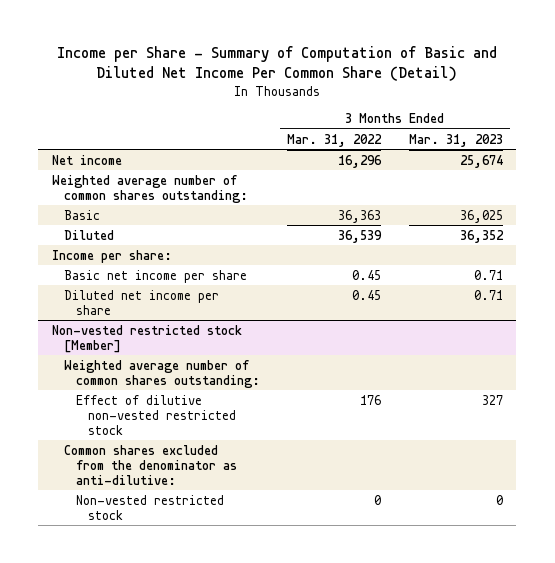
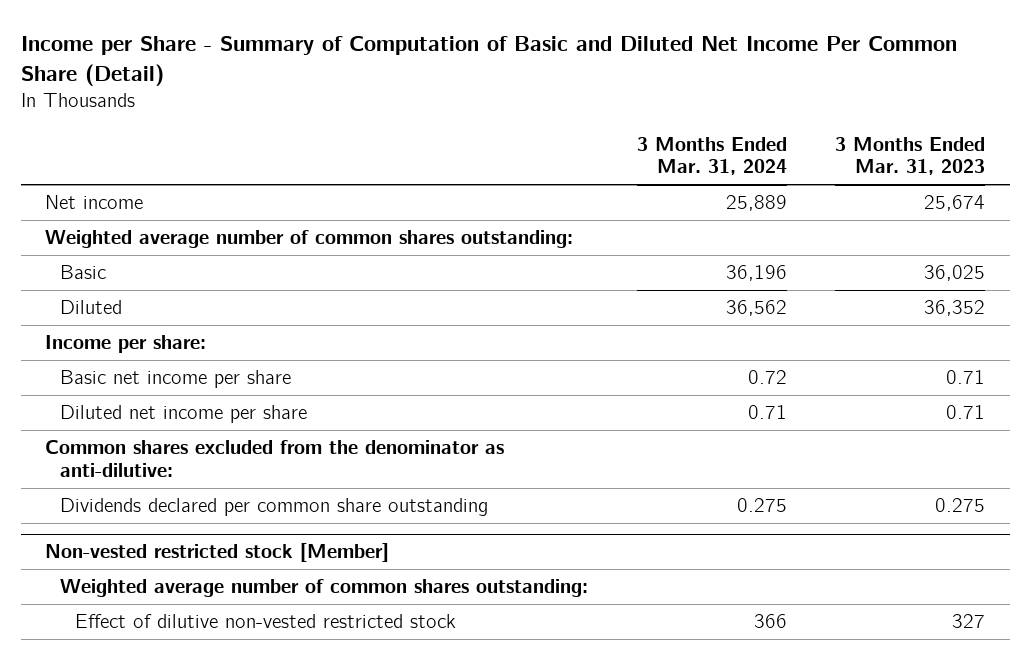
[287,133,383,147] Mar. 31, 2022 -> none
none -> [636,136,787,176] 3 Months Ended Mar. 31, 2024
none -> [45,440,505,477] Common shares excluded from the denominator as anti-dilutive:
none -> [60,498,489,517] Dividends declared per common share outstanding
[63,444,237,485] Common shares excluded from the denominator as anti-dilutive: -> none
[75,494,224,520] Non-vested restricted stock -> none

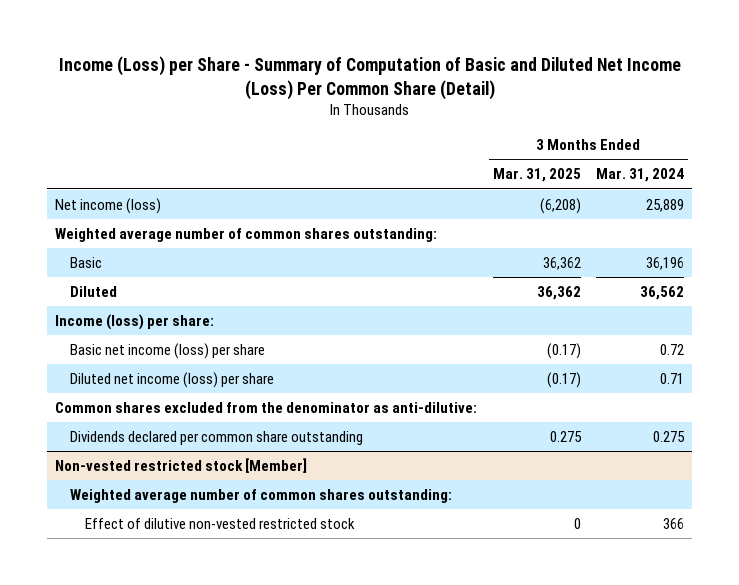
[21,36,958,87] Income per Share - Summary of Computation of Basic and Diluted Net Income Per Common Share (Detail) -> [58,55,681,100] Income (Loss) per Share - Summary of Computation of Basic and Diluted Net Income (Loss) Per Common Share (Detail)
[835,136,986,176] 3 Months Ended Mar. 31, 2023 -> none
none -> [492,168,581,183] Mar. 31, 2025
[45,195,144,210] Net income -> [54,197,161,214] Net income (loss)
[45,335,207,354] Income per share: -> [54,313,214,330] Income (loss) per share:
[60,370,292,389] Basic net income per share -> [69,342,265,359] Basic net income (loss) per share
[60,405,308,424] Diluted net income per share -> [69,371,274,388] Diluted net income (loss) per share

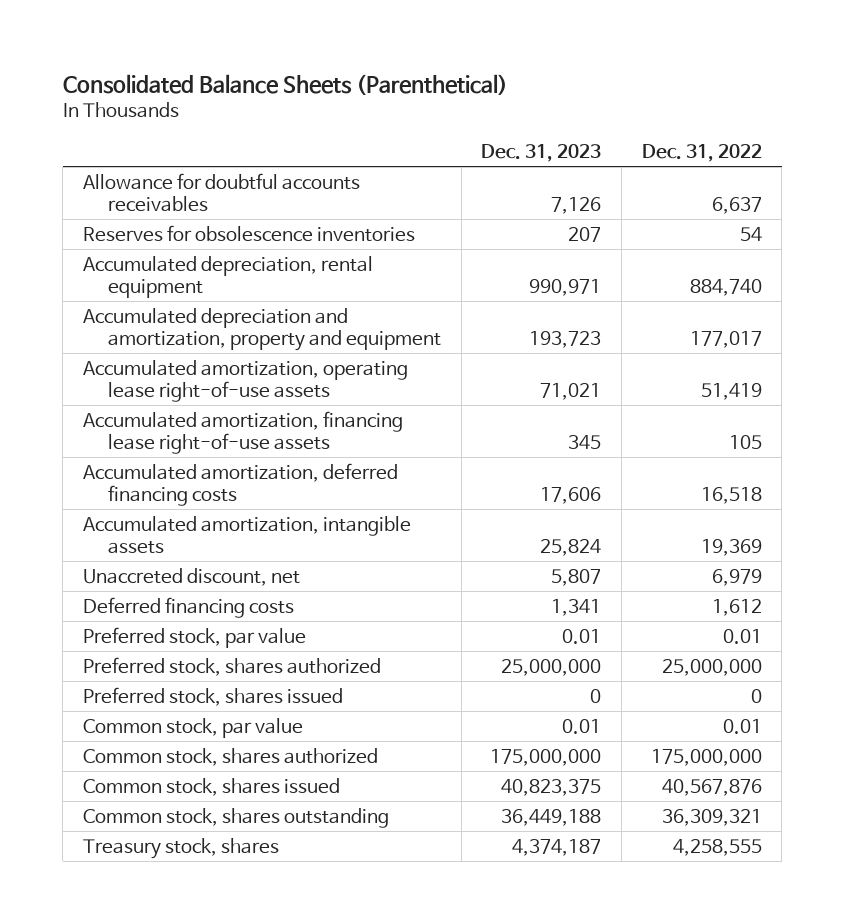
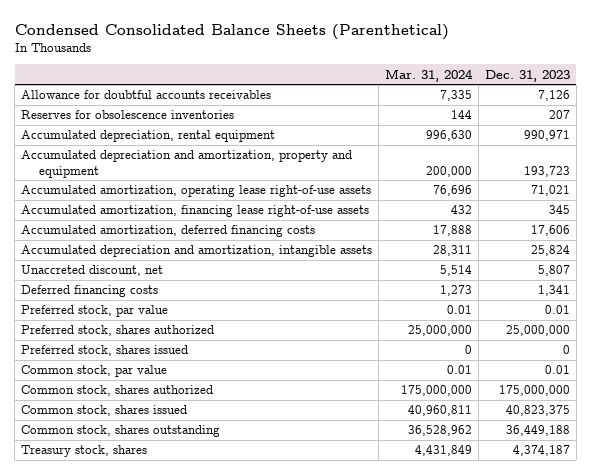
[62,73,508,95] Consolidated Balance Sheets (Parenthetical) -> [14,23,449,40] Condensed Consolidated Balance Sheets (Parenthetical)
[641,144,762,163] Dec. 31, 2022 -> none
none -> [385,68,474,82] Mar. 31, 2024
[82,515,411,554] Accumulated amortization, intangible assets -> [21,245,373,258] Accumulated depreciation and amortization, intangible assets

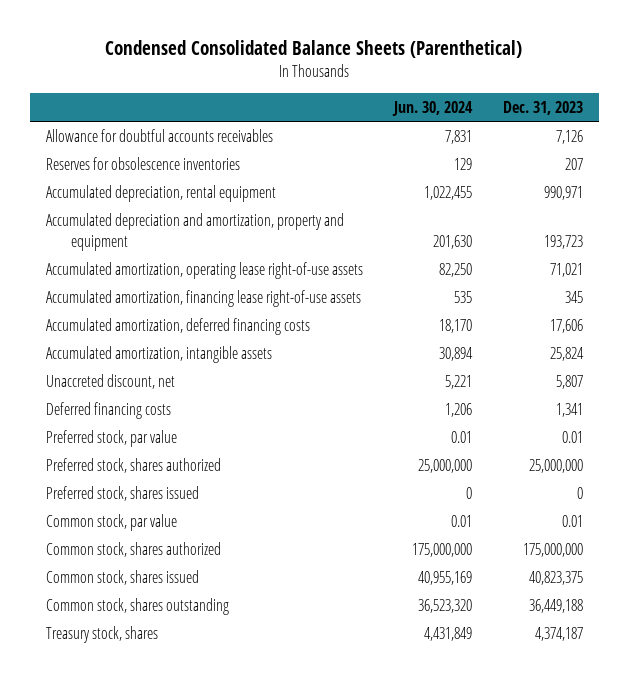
[385,68,474,82] Mar. 31, 2024 -> none
none -> [391,101,473,117] Jun. 30, 2024
[21,245,373,258] Accumulated depreciation and amortization, intangible assets -> [45,345,272,363] Accumulated amortization, intangible assets

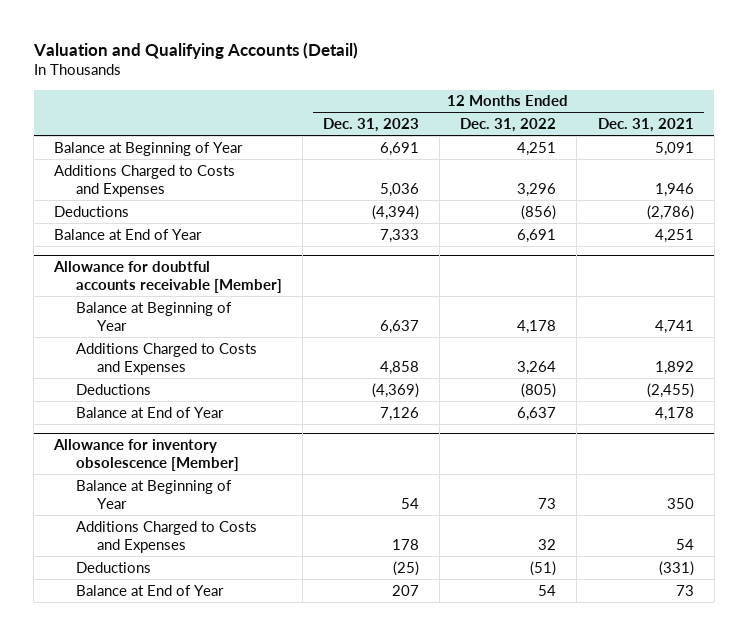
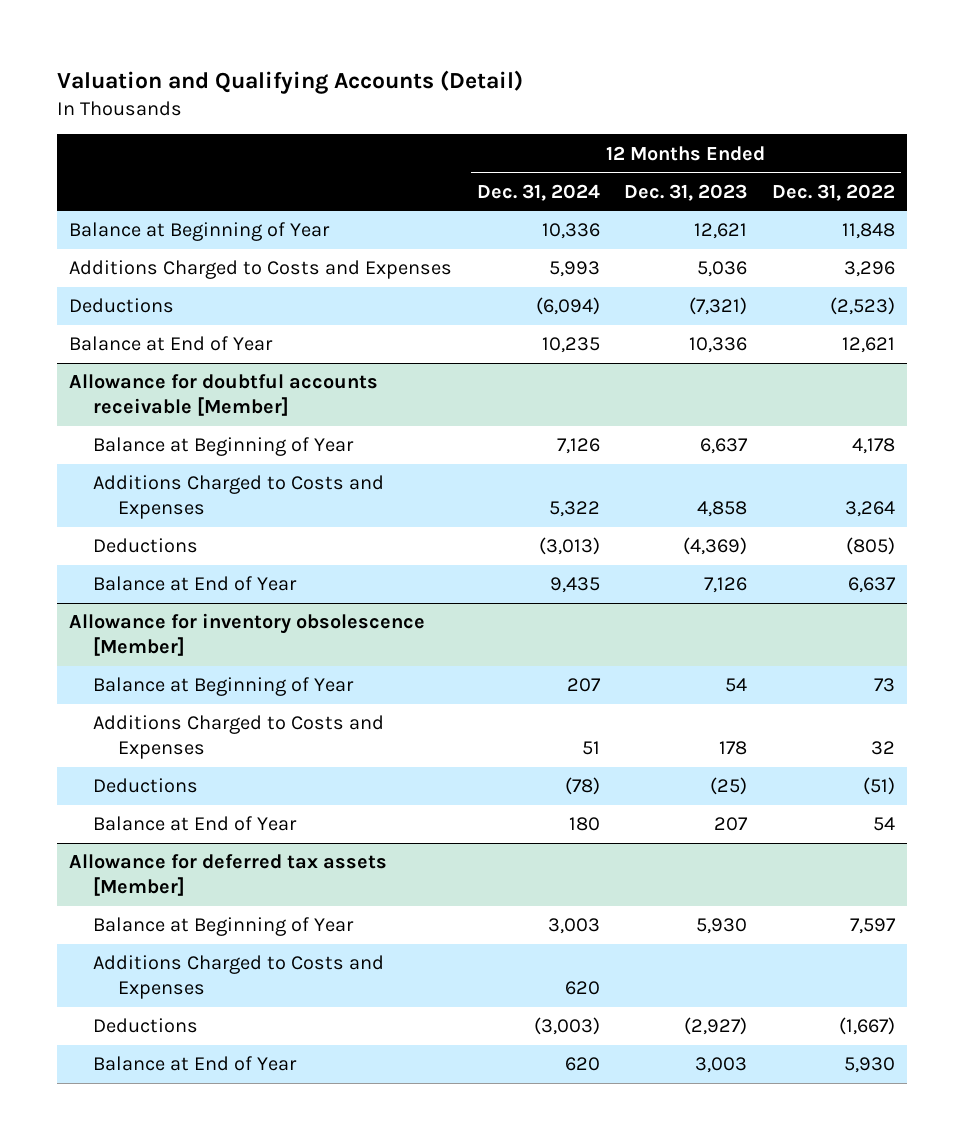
[597,117,694,132] Dec. 31, 2021 -> none
none -> [476,183,600,201] Dec. 31, 2024
[380,141,420,156] 6,691 -> [694,223,748,240] 12,621
[517,141,557,156] 4,251 -> [841,223,895,240] 11,848
[372,204,420,220] (4,394) -> [689,297,748,316] (7,321)
[521,204,557,220] (856) -> [829,297,895,316] (2,523)
[380,228,420,243] 7,333 -> [689,337,748,354] 10,336
[517,228,557,243] 6,691 -> [841,337,895,354] 12,621
none -> [69,854,388,897] Allowance for deferred tax assets [Member]
none -> [93,917,355,937] Balance at Beginning of Year
none -> [93,955,385,1000] Additions Charged to Costs and Expenses
none -> [93,1018,199,1034] Deductions
none -> [93,1056,298,1072] Balance at End of Year

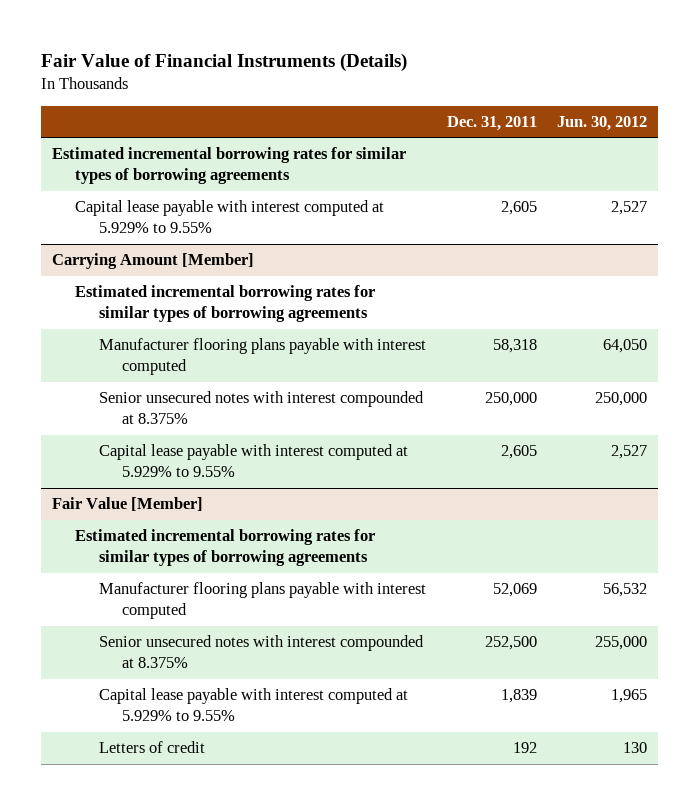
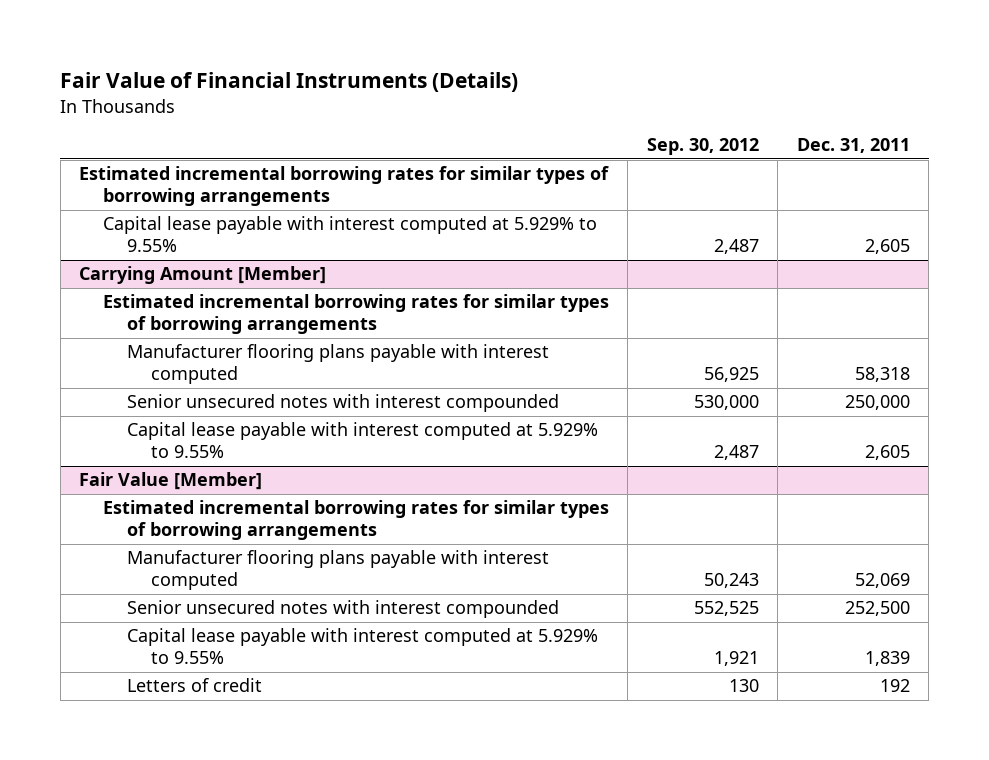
[557,115,648,131] Jun. 30, 2012 -> none
none -> [646,138,759,156] Sep. 30, 2012
[51,147,406,185] Estimated incremental borrowing rates for similar types of borrowing agreements -> [79,166,610,207] Estimated incremental borrowing rates for similar types of borrowing arrangements
[75,285,376,323] Estimated incremental borrowing rates for similar types of borrowing agreements -> [102,294,609,335] Estimated incremental borrowing rates for similar types of borrowing arrangements
[98,391,424,425] Senior unsecured notes with interest compounded at 8.375% -> [126,394,559,413] Senior unsecured notes with interest compounded
[75,529,376,567] Estimated incremental borrowing rates for similar types of borrowing agreements -> [102,500,609,541] Estimated incremental borrowing rates for similar types of borrowing arrangements
[98,635,424,669] Senior unsecured notes with interest compounded at 8.375% -> [126,600,559,619] Senior unsecured notes with interest compounded

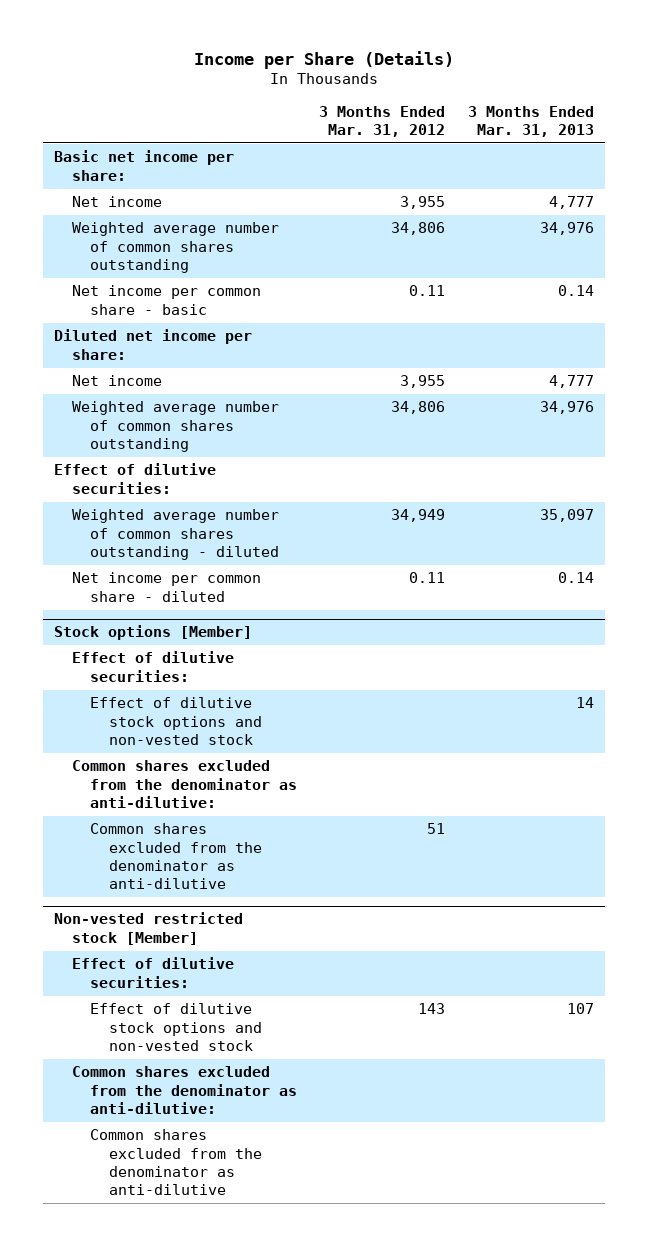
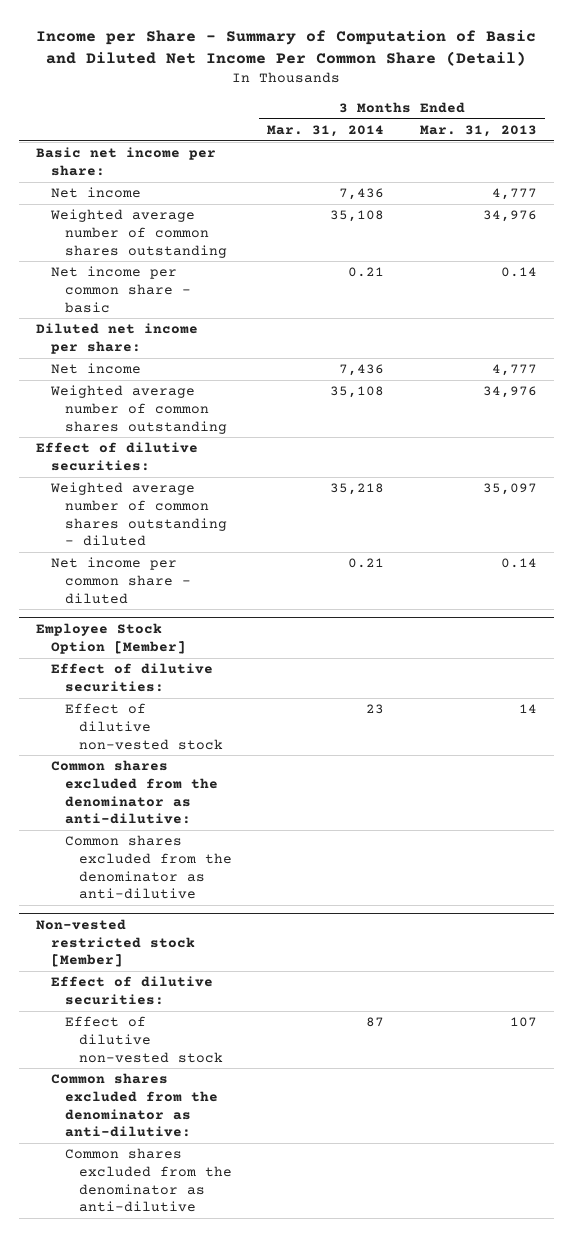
[193,50,454,69] Income per Share (Details) -> [36,29,537,67] Income per Share - Summary of Computation of Basic and Diluted Net Income Per Common Share (Detail)
[319,105,446,137] 3 Months Ended Mar. 31, 2012 -> none
none -> [267,124,385,137] Mar. 31, 2014
[53,625,252,641] Stock options [Member] -> [36,623,186,654] Employee Stock Option [Member]
[90,697,262,745] Effect of dilutive stock options and non-vested stock -> [64,703,224,750] Effect of dilutive non-vested stock
[90,1003,262,1051] Effect of dilutive stock options and non-vested stock -> [64,1016,224,1063] Effect of dilutive non-vested stock

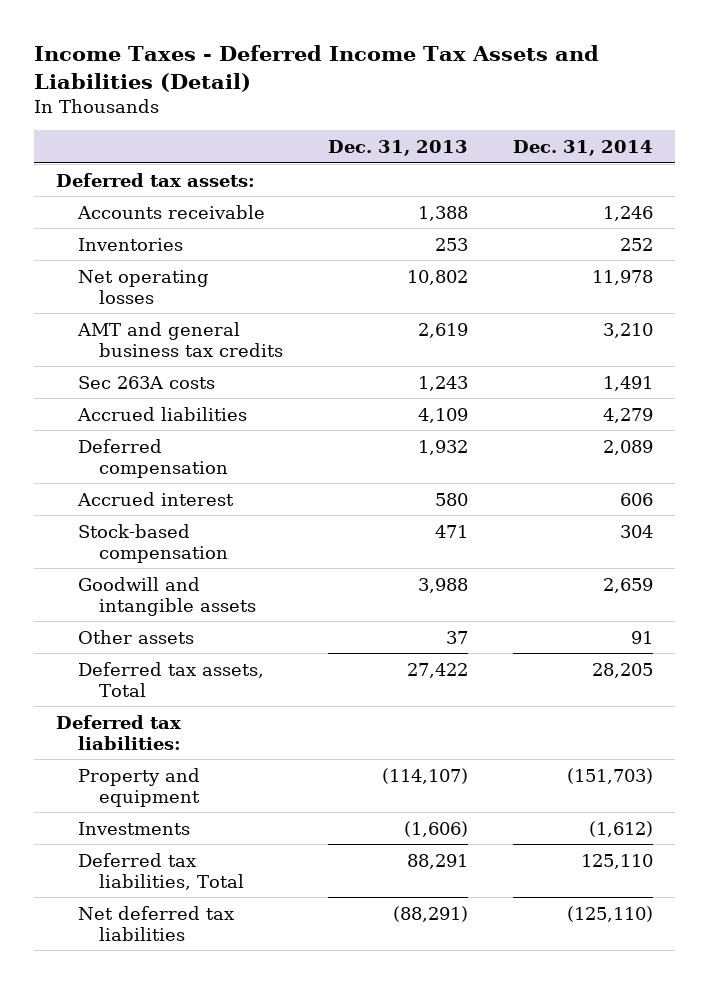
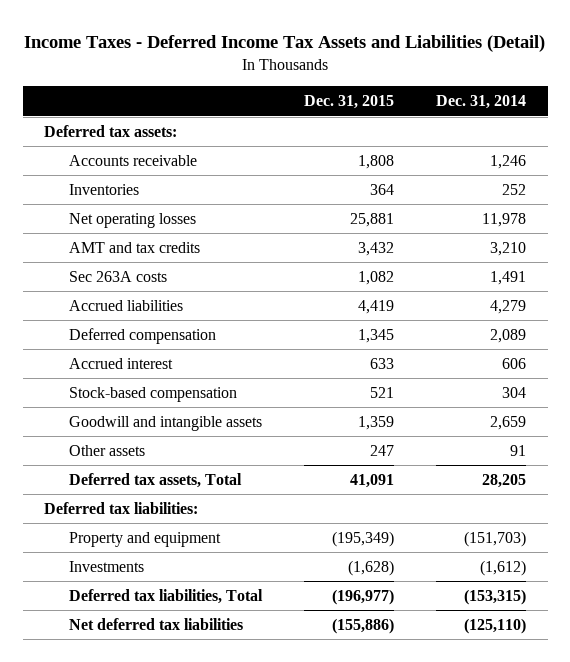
[328,139,469,156] Dec. 31, 2013 -> none
none -> [304,95,395,110] Dec. 31, 2015
[76,321,284,357] AMT and general business tax credits -> [68,242,200,254] AMT and tax credits
[580,853,653,869] 125,110 -> [464,589,527,606] (153,315)

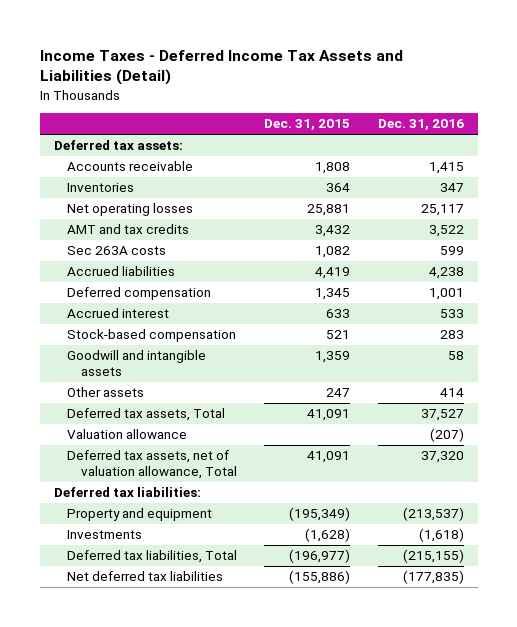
[436,95,527,110] Dec. 31, 2014 -> none
none -> [377,119,464,131] Dec. 31, 2016
none -> [67,429,188,440] Valuation allowance
none -> [67,450,237,480] Deferred tax assets, net of valuation allowance, Total

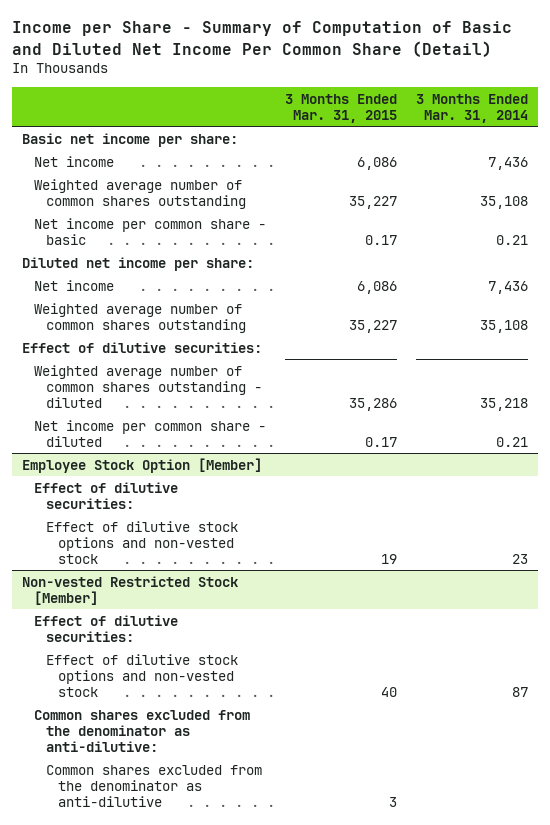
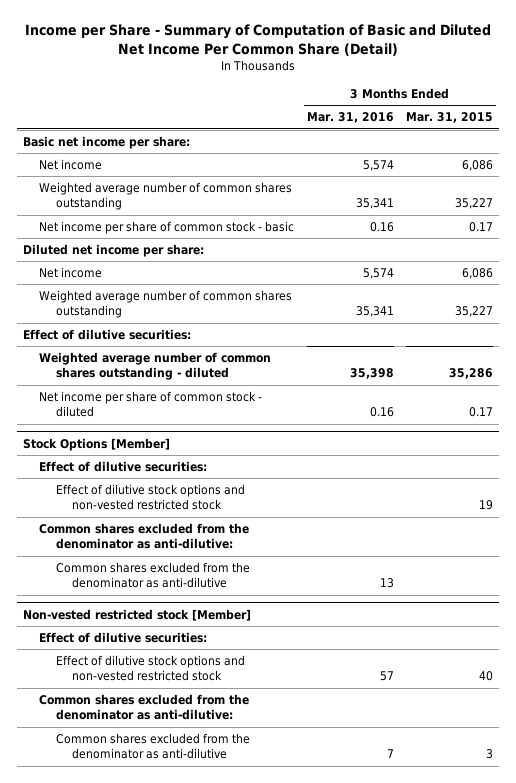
[416,93,529,123] 3 Months Ended Mar. 31, 2014 -> none
none -> [306,112,394,124] Mar. 31, 2016
[33,217,266,245] Net income per common share - basic -> [39,220,295,234] Net income per share of common stock - basic
[33,419,266,447] Net income per common share - diluted -> [39,390,263,418] Net income per share of common stock - diluted
[21,457,262,473] Employee Stock Option [Member] -> [22,437,170,451] Stock Options [Member]
[46,520,239,564] Effect of dilutive stock options and non-vested stock -> [55,483,245,511] Effect of dilutive stock options and non-vested restricted stock
none -> [39,522,250,550] Common shares excluded from the denominator as anti-dilutive:
none -> [55,561,250,589] Common shares excluded from the denominator as anti-dilutive
[21,575,238,605] Non-vested Restricted Stock [Member] -> [22,608,251,621] Non-vested restricted stock [Member]
[46,653,239,697] Effect of dilutive stock options and non-vested stock -> [55,654,245,682] Effect of dilutive stock options and non-vested restricted stock

